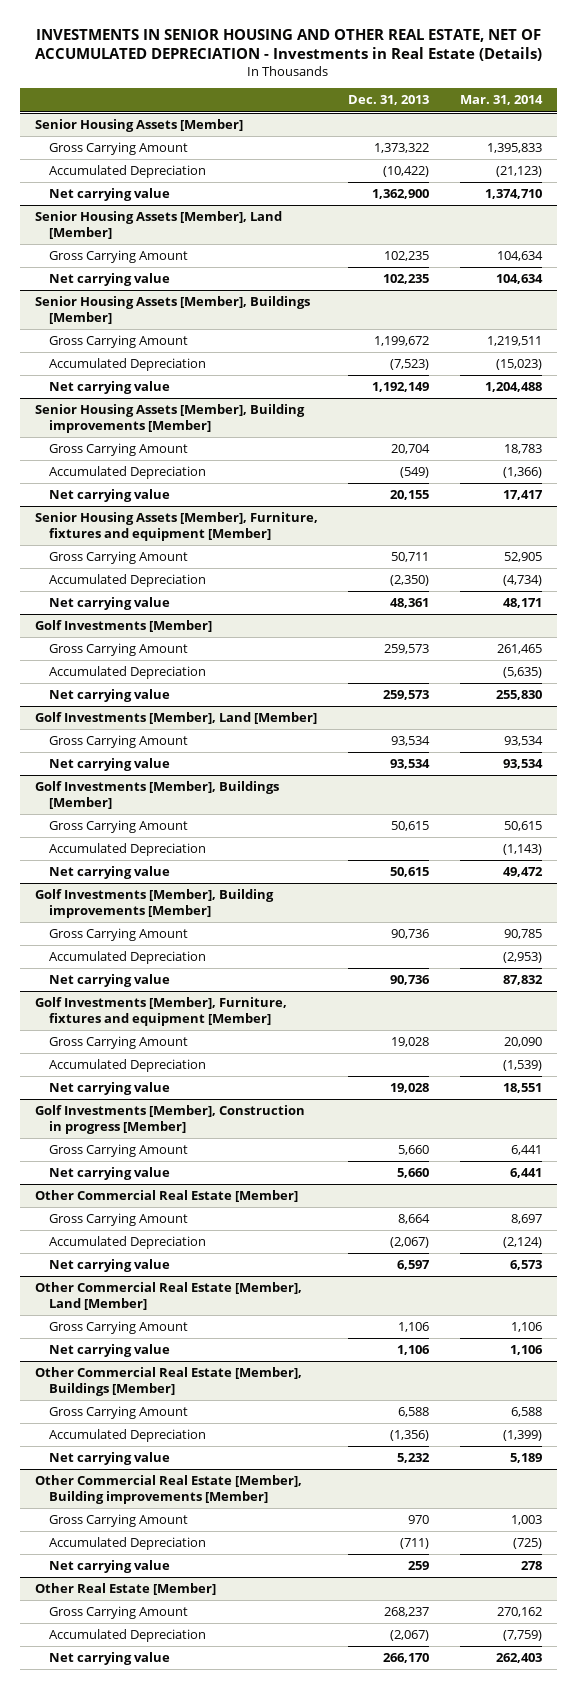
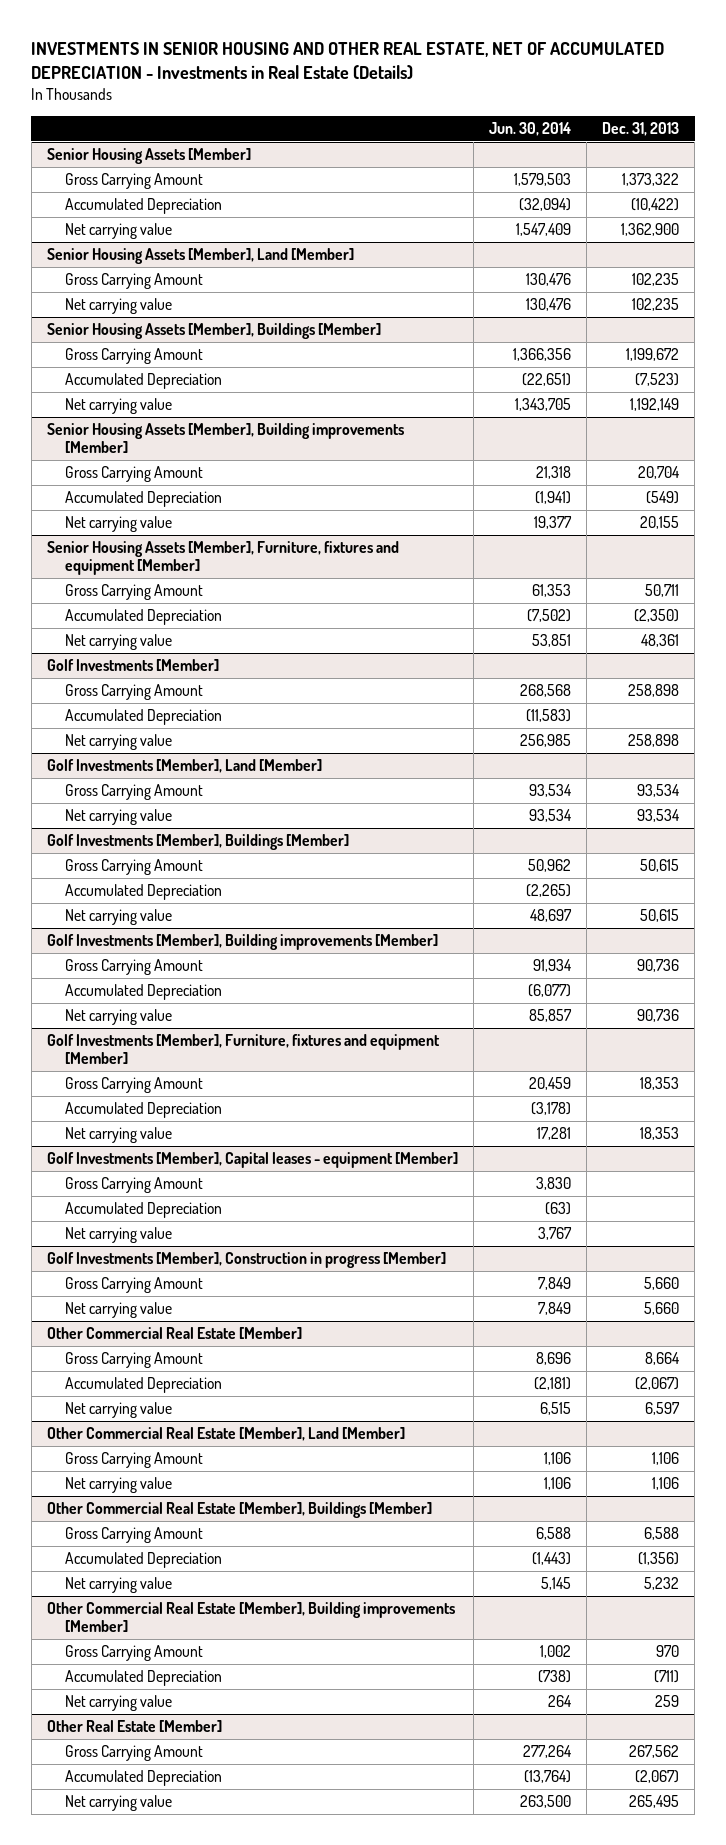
[459,95,543,106] Mar. 31, 2014 -> none
none -> [488,121,571,136] Jun. 30, 2014
[384,644,430,655] 259,573 -> [628,684,680,698] 258,898
[383,690,430,701] 259,573 -> [628,734,680,748] 258,898
[391,1037,430,1048] 19,028 -> [640,1077,680,1091] 18,353
[390,1083,430,1094] 19,028 -> [640,1127,680,1141] 18,353
none -> [46,1152,458,1169] Golf Investments [Member], Capital leases - equipment [Member]
none -> [64,1177,203,1194] Gross Carrying Amount
none -> [64,1202,222,1219] Accumulated Depreciation
none -> [64,1227,172,1244] Net carrying value
[384,1607,430,1618] 268,237 -> [629,1745,680,1759] 267,562
[383,1653,430,1664] 266,170 -> [629,1795,680,1809] 265,495

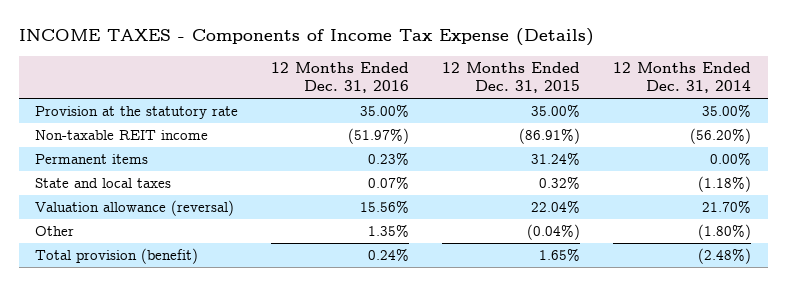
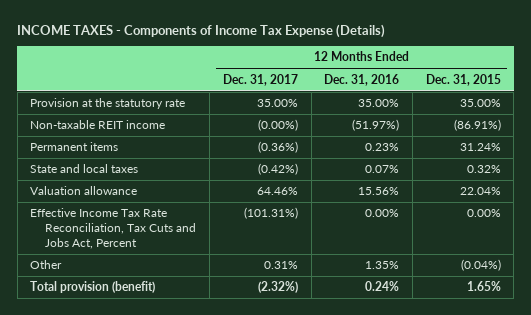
[613,61,752,94] 12 Months Ended Dec. 31, 2014 -> none
none -> [222,73,298,86] Dec. 31, 2017
[35,199,235,216] Valuation allowance (reversal) -> [30,186,138,196] Valuation allowance
none -> [30,208,197,249] Effective Income Tax Rate Reconciliation, Tax Cuts and Jobs Act, Percent

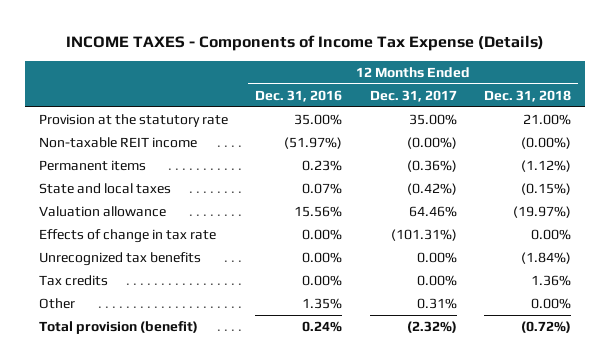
[425,73,501,86] Dec. 31, 2015 -> none
none -> [484,89,572,102] Dec. 31, 2018
[30,208,197,249] Effective Income Tax Rate Reconciliation, Tax Cuts and Jobs Act, Percent -> [38,228,216,243] Effects of change in tax rate
none -> [38,251,201,266] Unrecognized tax benefits
none -> [38,274,108,286] Tax credits

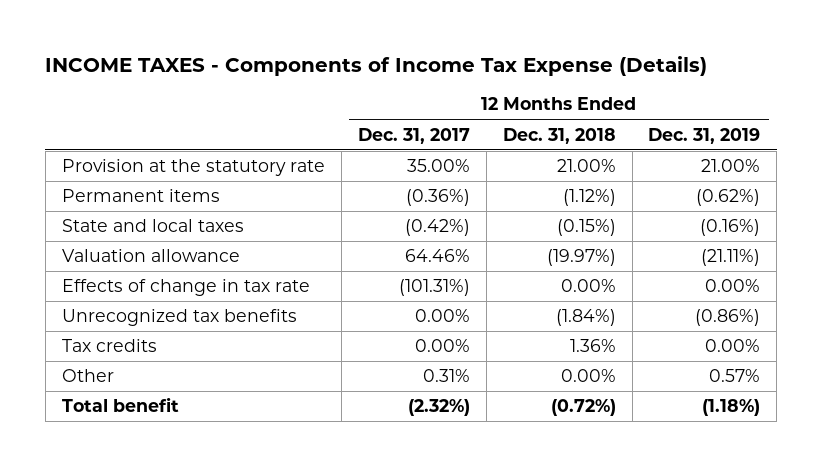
[255,89,343,102] Dec. 31, 2016 -> none
none -> [648,127,761,144] Dec. 31, 2019
[38,136,197,148] Non-taxable REIT income -> none
[38,320,198,334] Total provision (benefit) -> [61,397,179,413] Total benefit

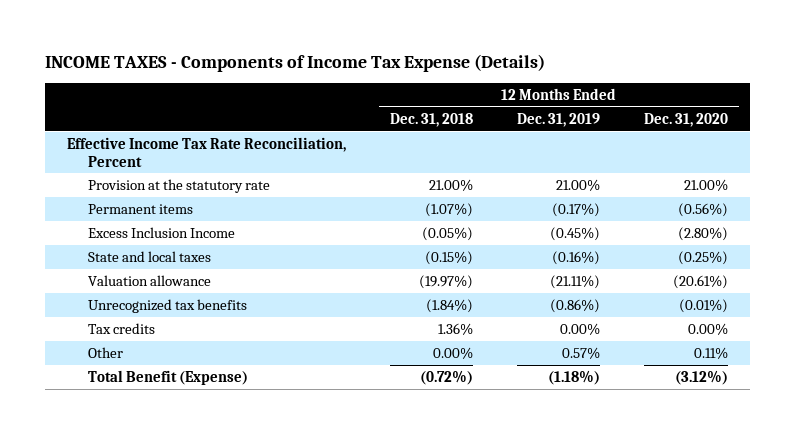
[357,127,470,144] Dec. 31, 2017 -> none
none -> [643,112,728,127] Dec. 31, 2020
none -> [66,137,346,167] Effective Income Tax Rate Reconciliation, Percent
[562,189,616,207] (1.12%) -> [424,203,473,218] (1.07%)
[696,189,761,207] (0.62%) -> [551,203,600,218] (0.17%)
none -> [87,227,235,239] Excess Inclusion Income
[61,279,310,297] Effects of change in tax rate -> none
[61,397,179,413] Total benefit -> [87,370,248,386] Total Benefit (Expense)

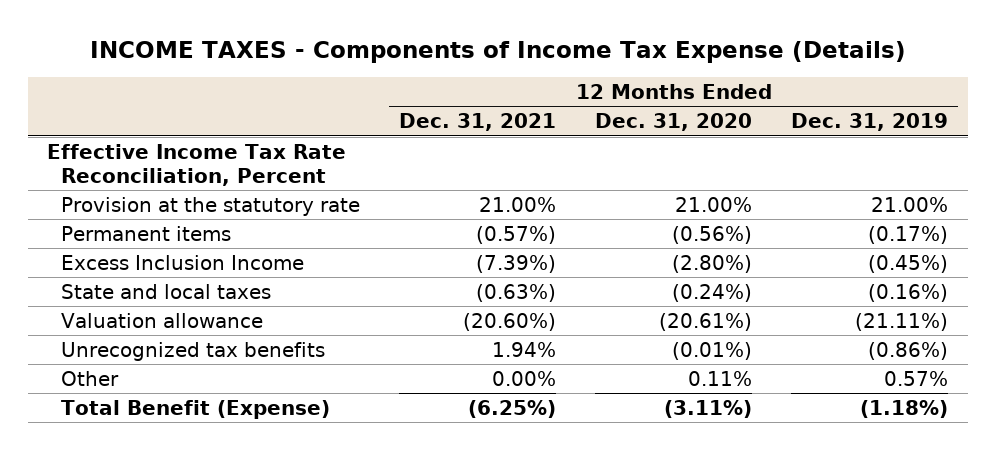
[389,112,473,127] Dec. 31, 2018 -> none
none -> [399,113,557,132] Dec. 31, 2021
[677,251,728,266] (0.25%) -> [672,283,753,302] (0.24%)
[87,323,155,335] Tax credits -> none
[674,370,728,386] (3.12%) -> [664,399,753,418] (3.11%)

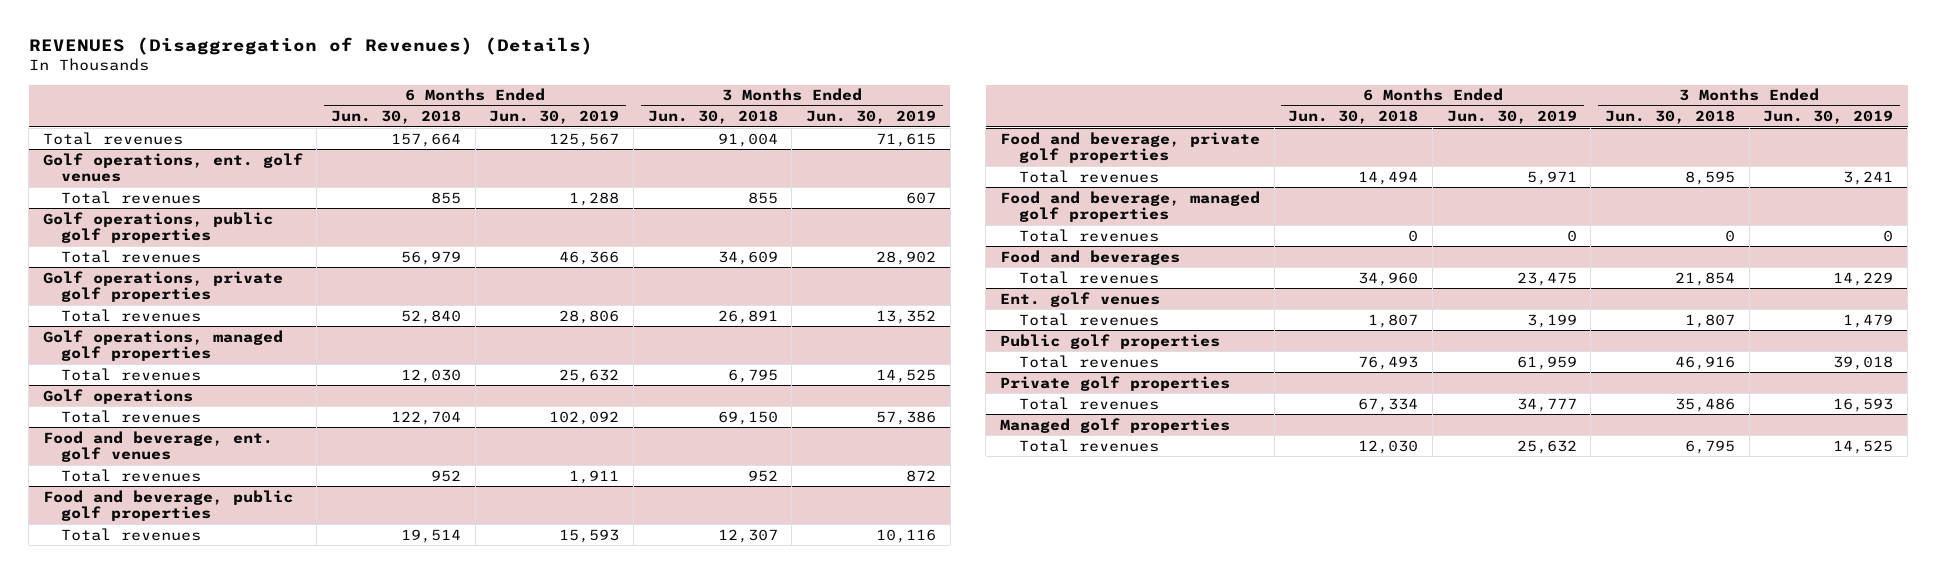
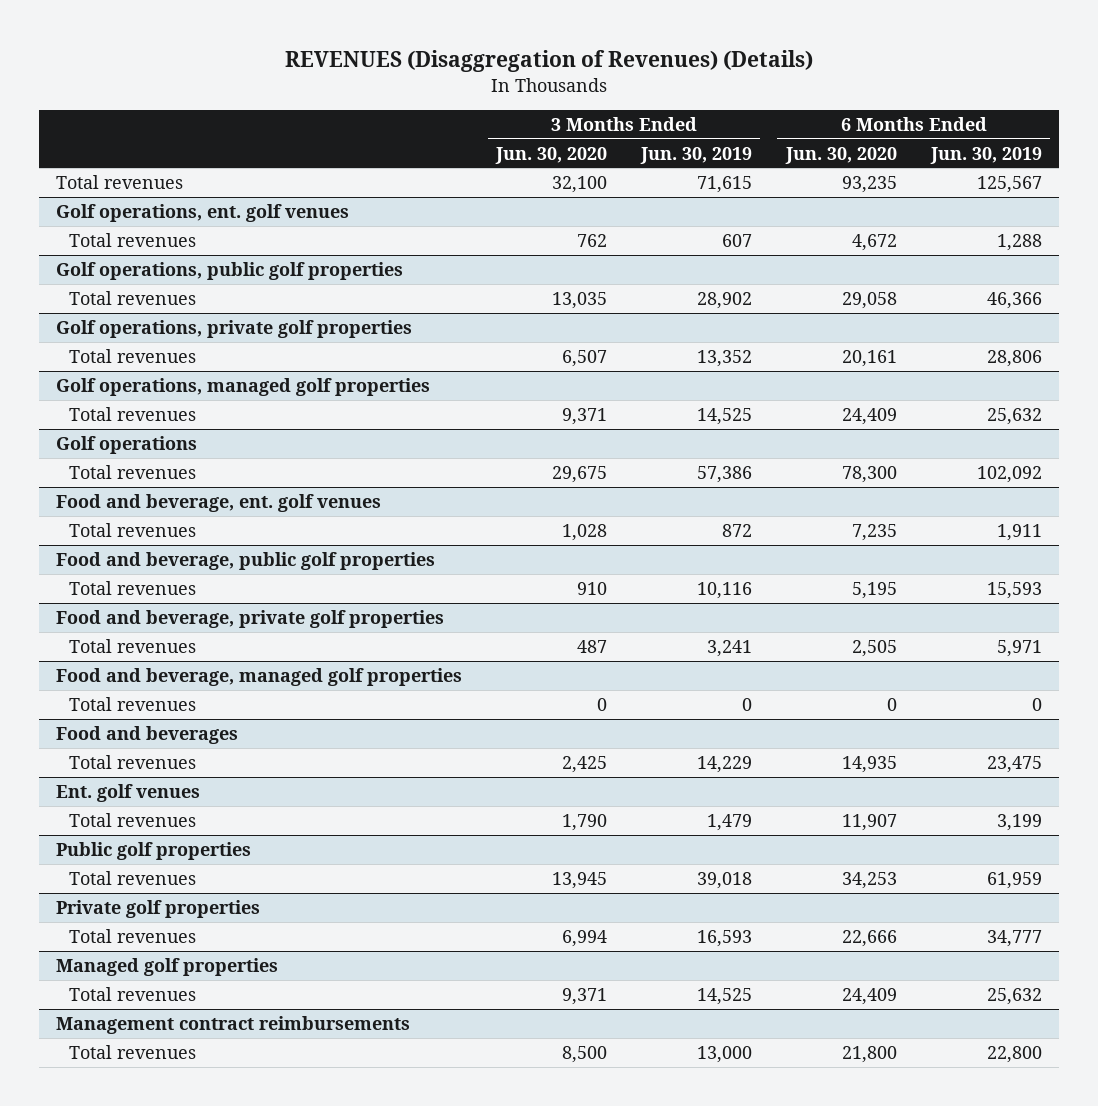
[330,110,461,125] Jun. 30, 2018 -> none
[647,110,778,125] Jun. 30, 2018 -> none
none -> [495,146,608,164] Jun. 30, 2020
none -> [784,146,897,164] Jun. 30, 2020
none -> [56,1015,411,1034] Management contract reimbursements
none -> [69,1044,197,1059] Total revenues

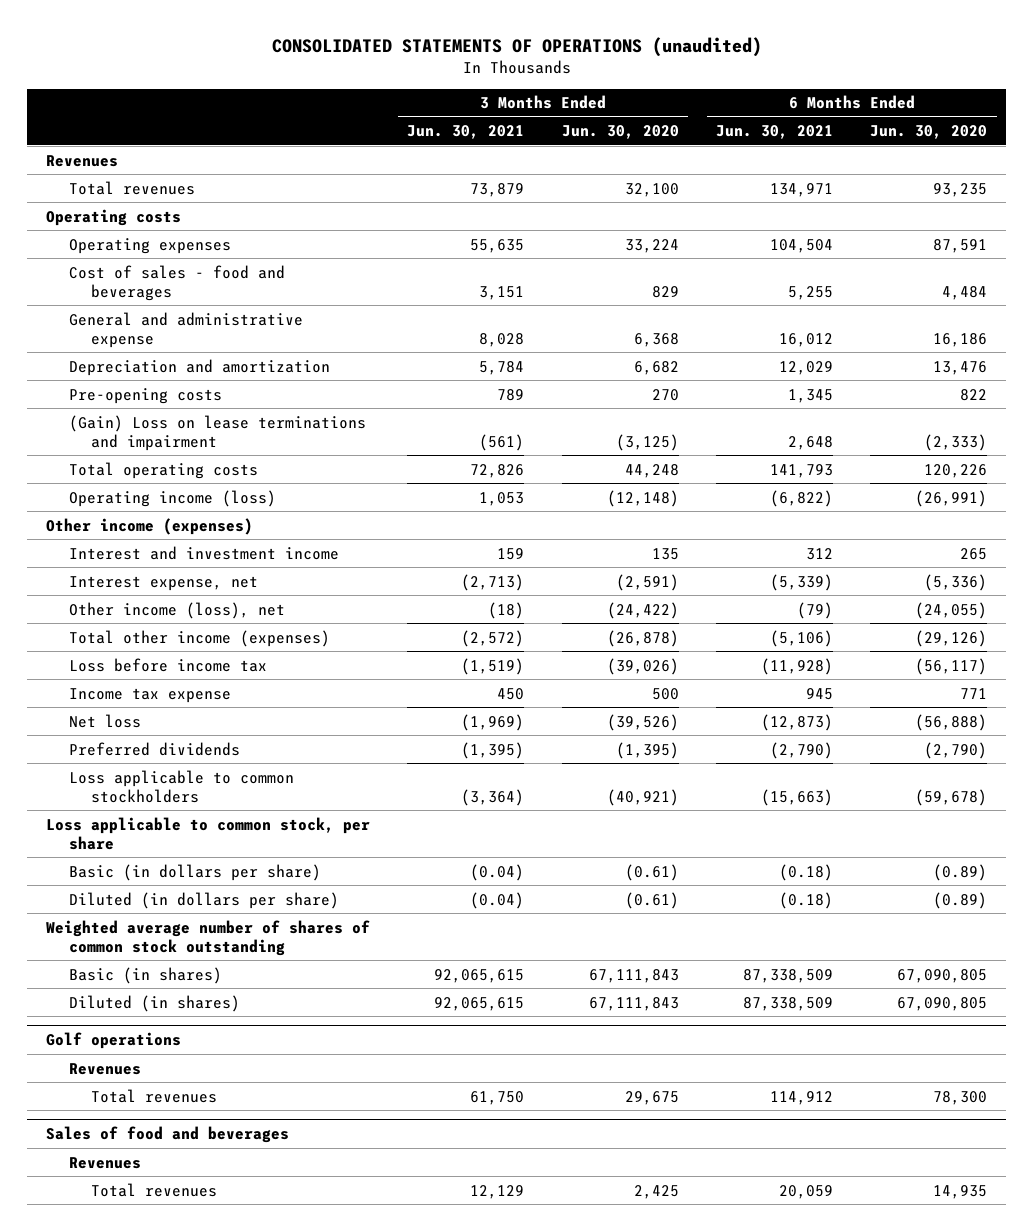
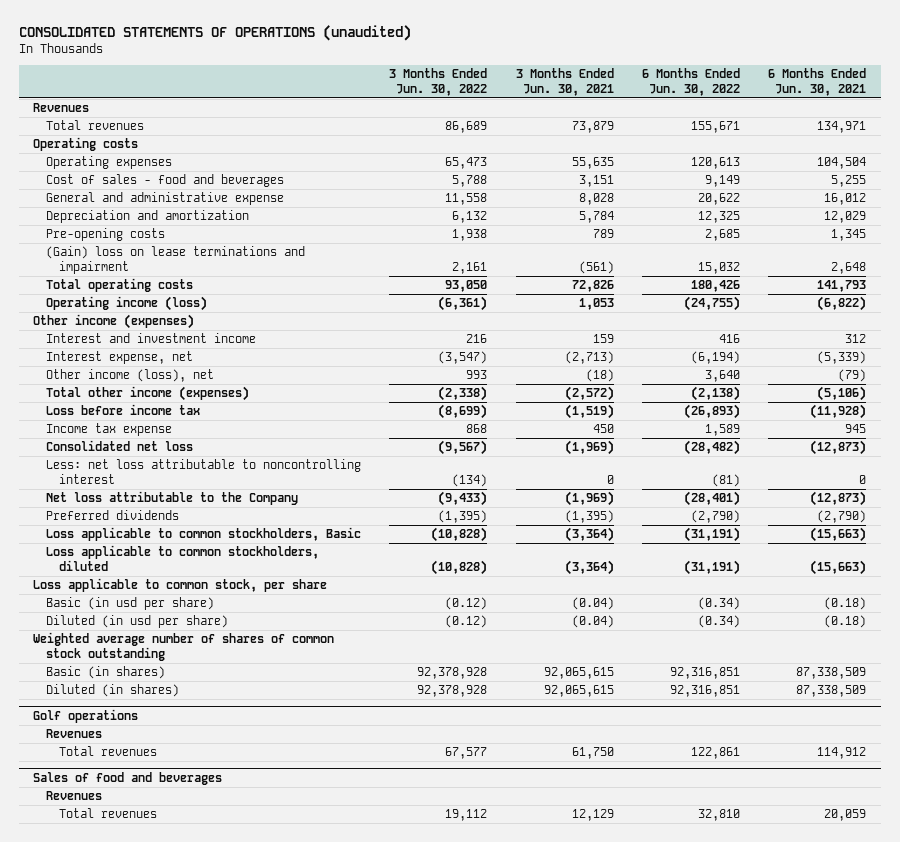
[561,125,679,140] Jun. 30, 2020 -> none
[870,125,988,140] Jun. 30, 2020 -> none
none -> [389,68,488,96] 3 Months Ended Jun. 30, 2022
none -> [642,68,741,96] 6 Months Ended Jun. 30, 2022
[68,414,366,451] (Gain) Loss on lease terminations and impairment -> [46,246,306,274] (Gain) loss on lease terminations and impairment
none -> [46,440,194,452] Consolidated net loss
none -> [46,459,362,484] Less: net loss attributable to noncontrolling interest
[68,713,141,728] Net loss -> [46,491,299,506] Net loss attributable to the Company
[68,769,294,803] Loss applicable to common stockholders -> [46,527,362,542] Loss applicable to common stockholders, Basic
none -> [46,545,320,571] Loss applicable to common stockholders, diluted
[68,863,321,881] Basic (in dollars per share) -> [46,597,215,611] Basic (in usd per share)
[68,891,339,909] Diluted (in dollars per share) -> [46,615,229,629] Diluted (in usd per share)

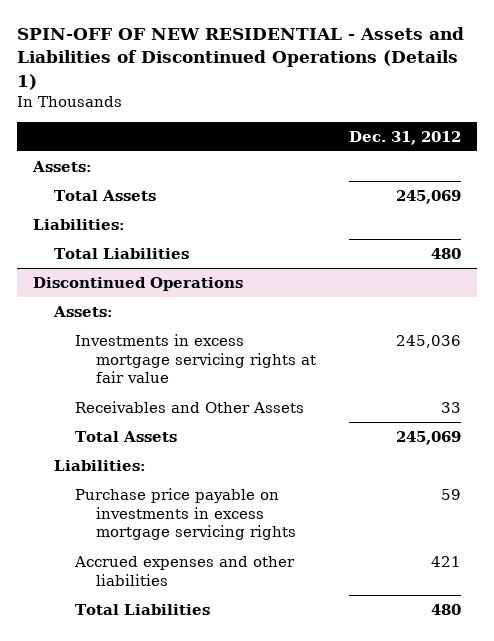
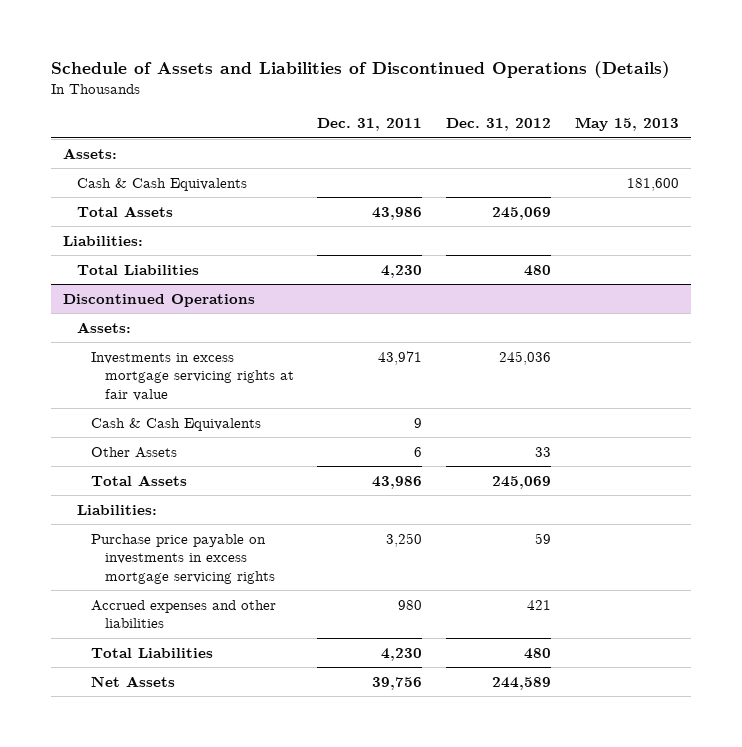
[16,27,464,90] SPIN-OFF OF NEW RESIDENTIAL - Assets and Liabilities of Discontinued Operations (Details 1) -> [51,60,671,78] Schedule of Assets and Liabilities of Discontinued Operations (Details)
none -> [317,118,423,132] Dec. 31, 2011
none -> [574,117,679,132] May 15, 2013
none -> [76,177,247,191] Cash & Cash Equivalents
none -> [90,417,261,431] Cash & Cash Equivalents
[74,401,304,414] Receivables and Other Assets -> [90,446,177,458] Other Assets
none -> [90,675,175,687] Net Assets

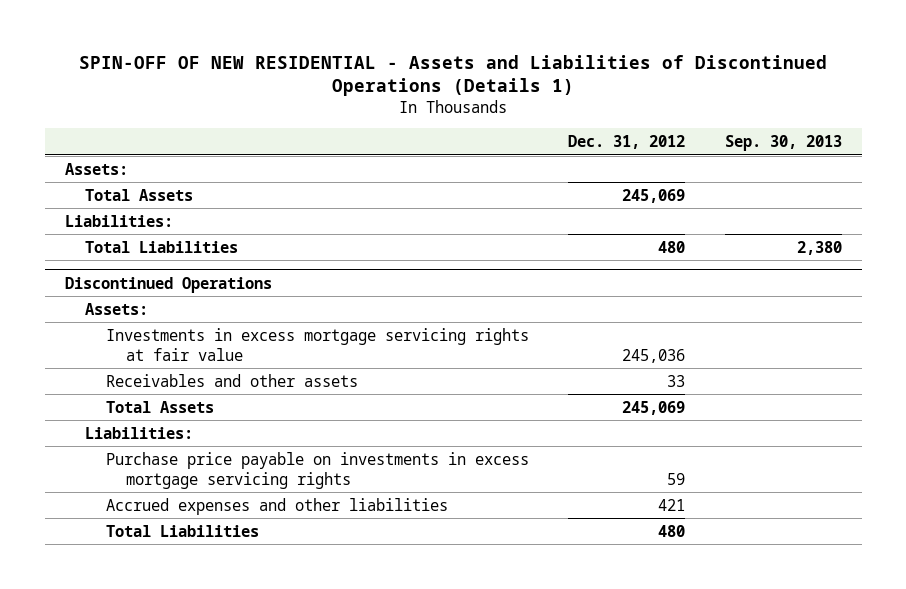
[51,60,671,78] Schedule of Assets and Liabilities of Discontinued Operations (Details) -> [79,54,828,97] SPIN-OFF OF NEW RESIDENTIAL - Assets and Liabilities of Discontinued Operations (Details 1)
[317,118,423,132] Dec. 31, 2011 -> none
[574,117,679,132] May 15, 2013 -> none
none -> [724,135,842,152] Sep. 30, 2013
[76,177,247,191] Cash & Cash Equivalents -> none
[90,417,261,431] Cash & Cash Equivalents -> none
[90,446,177,458] Other Assets -> [105,373,358,387] Receivables and other assets
[90,675,175,687] Net Assets -> none

